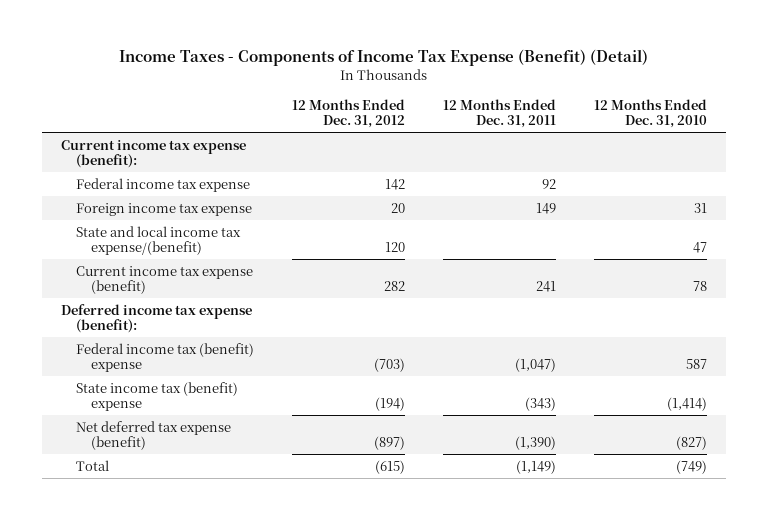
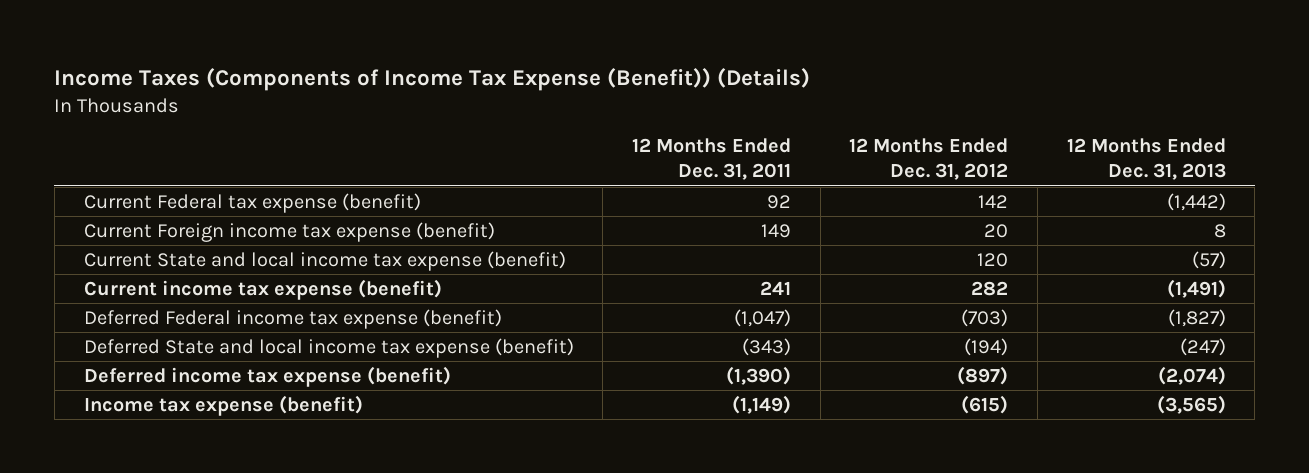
[119,49,649,67] Income Taxes - Components of Income Tax Expense (Benefit) (Detail) -> [54,68,811,92] Income Taxes (Components of Income Tax Expense (Benefit)) (Details)
[594,98,708,128] 12 Months Ended Dec. 31, 2010 -> none
none -> [1066,138,1226,181] 12 Months Ended Dec. 31, 2013
[61,139,247,168] Current income tax expense (benefit): -> none
[76,177,251,192] Federal income tax expense -> [83,192,421,213] Current Federal tax expense (benefit)
[76,202,253,216] Foreign income tax expense -> [83,221,495,242] Current Foreign income tax expense (benefit)
[76,225,242,255] State and local income tax expense/(benefit) -> [83,250,566,271] Current State and local income tax expense (benefit)
[61,303,253,333] Deferred income tax expense (benefit): -> none
[76,342,255,372] Federal income tax (benefit) expense -> [83,308,502,329] Deferred Federal income tax expense (benefit)
[76,381,239,411] State income tax (benefit) expense -> [83,337,574,358] Deferred State and local income tax expense (benefit)
[76,420,232,450] Net deferred tax expense (benefit) -> [83,365,451,387] Deferred income tax expense (benefit)
[76,459,110,471] Total -> [83,394,363,416] Income tax expense (benefit)

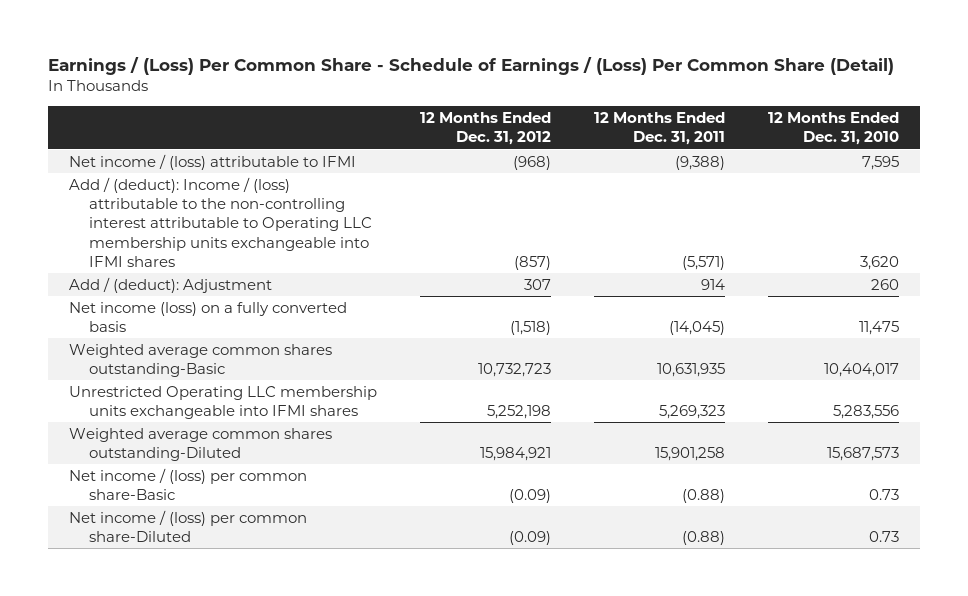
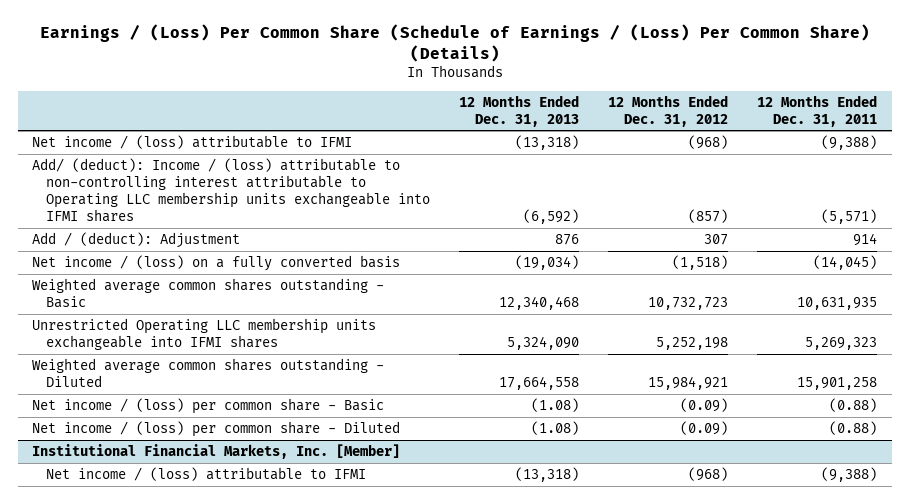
[47,57,894,76] Earnings / (Loss) Per Common Share - Schedule of Earnings / (Loss) Per Common Share (Detail) -> [39,24,870,63] Earnings / (Loss) Per Common Share (Schedule of Earnings / (Loss) Per Common Share) (Details)
[767,111,899,146] 12 Months Ended Dec. 31, 2010 -> none
none -> [459,94,580,127] 12 Months Ended Dec. 31, 2013
[69,176,372,268] Add / (deduct): Income / (loss) attributable to the non-controlling interest attributable to Operating LLC membership units exchangeable into IFMI shares -> [32,157,430,223] Add/ (deduct): Income / (loss) attributable to non-controlling interest attributable to Operating LLC membership units exchangeable into IFMI shares
[69,301,348,333] Net income (loss) on a fully converted basis -> [32,254,401,271] Net income / (loss) on a fully converted basis
[69,343,333,378] Weighted average common shares outstanding-Basic -> [32,277,385,308] Weighted average common shares outstanding - Basic
[69,427,333,462] Weighted average common shares outstanding-Diluted -> [32,357,385,387] Weighted average common shares outstanding - Diluted
[69,467,308,501] Net income / (loss) per common share-Basic -> [32,397,385,414] Net income / (loss) per common share - Basic
[69,509,308,543] Net income / (loss) per common share-Diluted -> [32,420,401,437] Net income / (loss) per common share - Diluted
none -> [32,443,401,459] Institutional Financial Markets, Inc. [Member]
none -> [45,466,366,481] Net income / (loss) attributable to IFMI

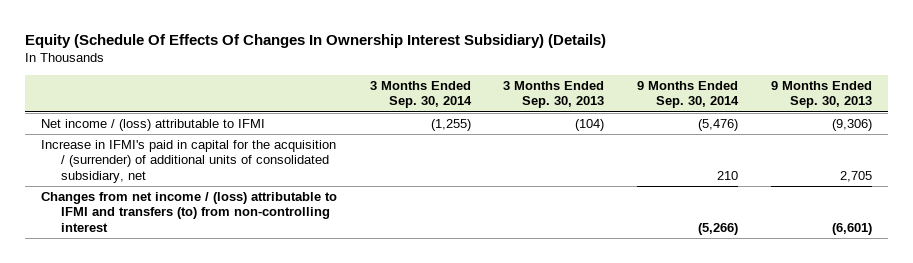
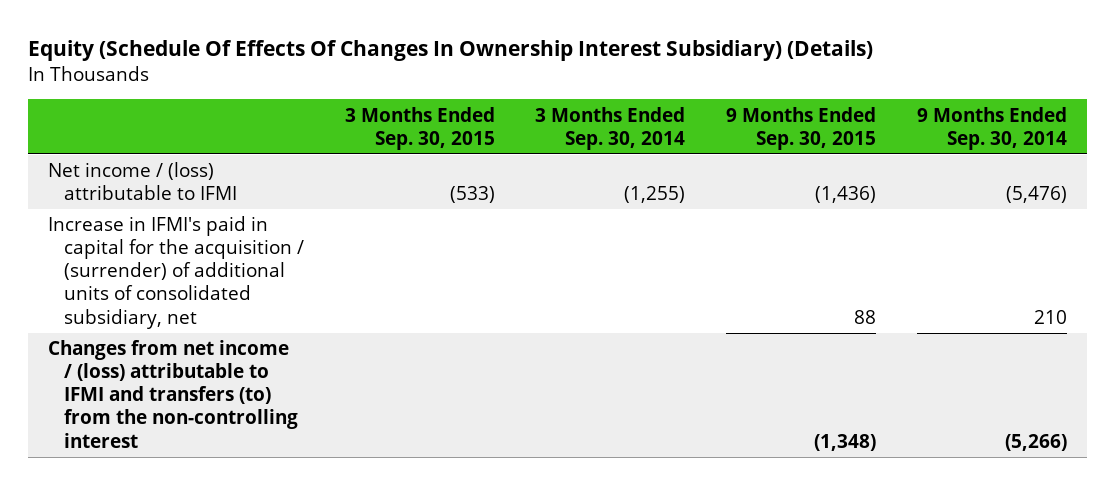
[503,81,605,109] 3 Months Ended Sep. 30, 2013 -> none
[770,81,872,109] 9 Months Ended Sep. 30, 2013 -> none
none -> [344,106,495,150] 3 Months Ended Sep. 30, 2015
none -> [725,106,876,150] 9 Months Ended Sep. 30, 2015
[41,192,338,232] Changes from net income / (loss) attributable to IFMI and transfers (to) from non-controlling interest -> [47,340,299,448] Changes from net income / (loss) attributable to IFMI and transfers (to) from the non-controlling interest

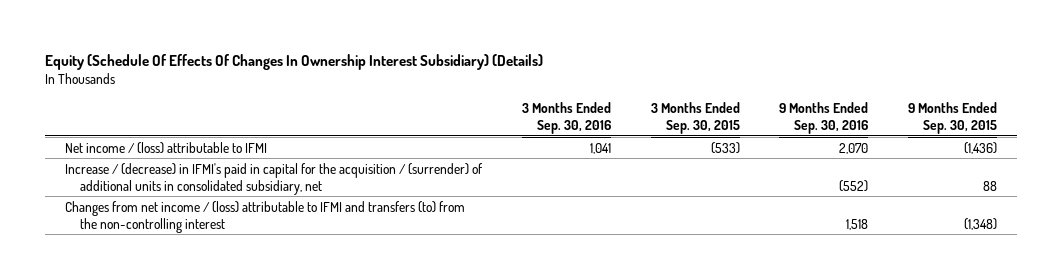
[535,106,686,150] 3 Months Ended Sep. 30, 2014 -> none
[916,106,1067,150] 9 Months Ended Sep. 30, 2014 -> none
none -> [521,101,611,134] 3 Months Ended Sep. 30, 2016
none -> [779,101,869,134] 9 Months Ended Sep. 30, 2016
[47,216,305,329] Increase in IFMI's paid in capital for the acquisition / (surrender) of additional units of consolidated subsidiary, net -> [65,162,484,195] Increase / (decrease) in IFMI's paid in capital for the acquisition / (surrender) of additional units in consolidated subsidiary, net

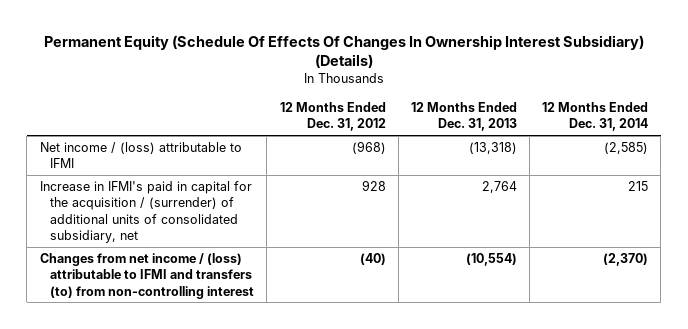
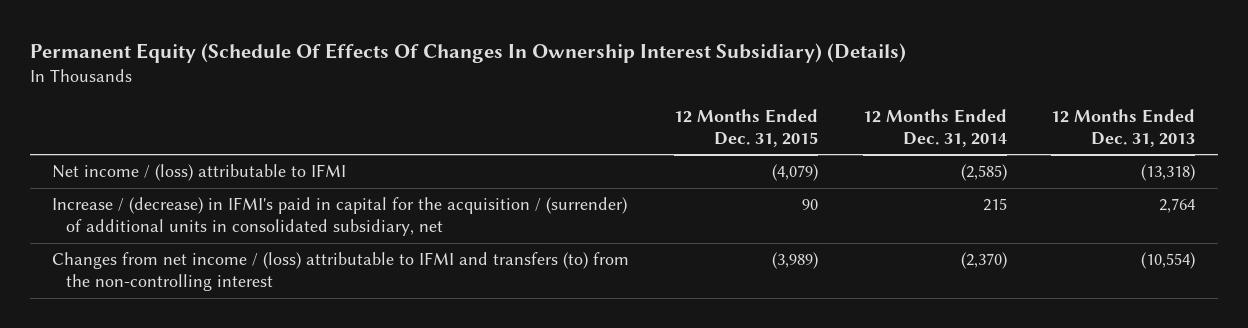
[279,102,386,132] 12 Months Ended Dec. 31, 2012 -> none
none -> [674,109,819,147] 12 Months Ended Dec. 31, 2015
[39,180,252,243] Increase in IFMI's paid in capital for the acquisition / (surrender) of additional units of consolidated subsidiary, net -> [52,197,628,236] Increase / (decrease) in IFMI's paid in capital for the acquisition / (surrender) of additional units in consolidated subsidiary, net
[39,252,255,299] Changes from net income / (loss) attributable to IFMI and transfers (to) from non-controlling interest -> [52,252,630,291] Changes from net income / (loss) attributable to IFMI and transfers (to) from the non-controlling interest

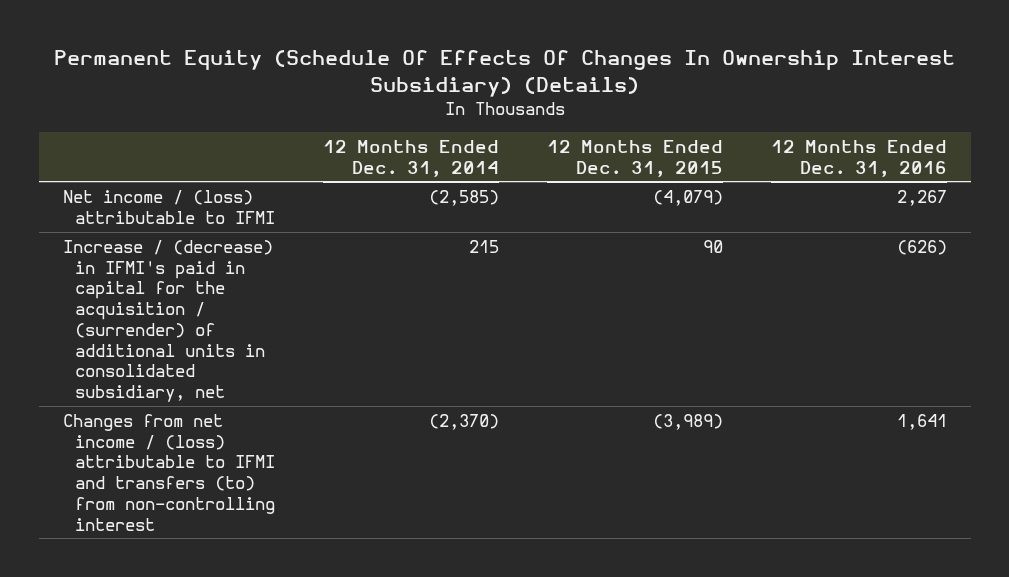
[1051,109,1196,147] 12 Months Ended Dec. 31, 2013 -> none
none -> [770,139,947,177] 12 Months Ended Dec. 31, 2016
[52,252,630,291] Changes from net income / (loss) attributable to IFMI and transfers (to) from the non-controlling interest -> [62,413,276,531] Changes from net income / (loss) attributable to IFMI and transfers (to) from non-controlling interest

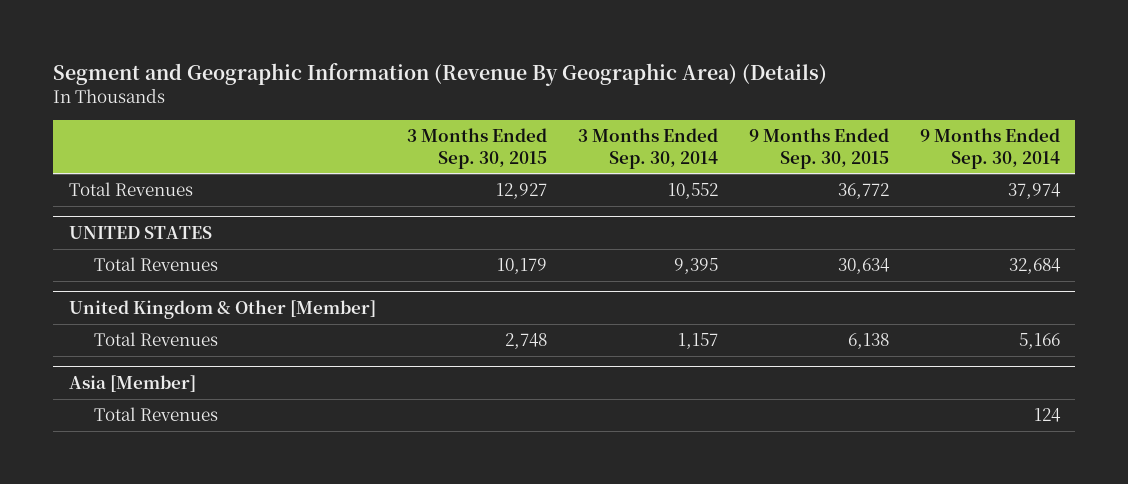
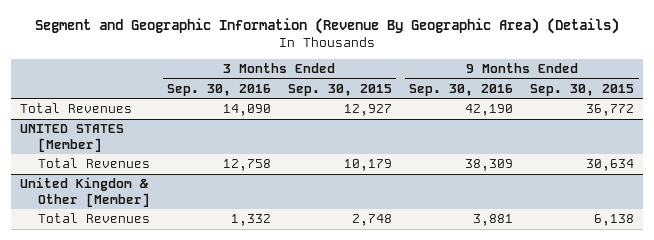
[577,128,718,169] 3 Months Ended Sep. 30, 2014 -> none
[919,128,1060,169] 9 Months Ended Sep. 30, 2014 -> none
none -> [166,83,271,96] Sep. 30, 2016
none -> [409,83,514,96] Sep. 30, 2016
[68,225,212,239] UNITED STATES -> [19,124,124,152] UNITED STATES [Member]
[68,374,196,392] Asia [Member] -> none
[94,407,219,422] Total Revenues -> none

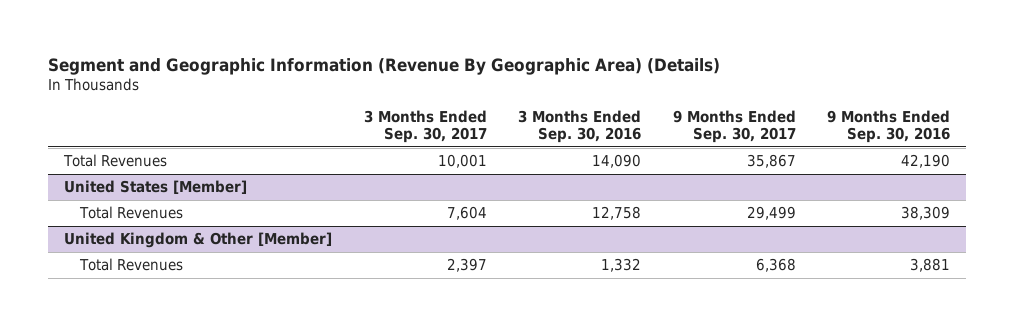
[288,83,393,96] Sep. 30, 2015 -> none
[530,83,635,96] Sep. 30, 2015 -> none
none -> [363,110,487,144] 3 Months Ended Sep. 30, 2017
none -> [672,110,796,144] 9 Months Ended Sep. 30, 2017
[19,124,124,152] UNITED STATES [Member] -> [64,180,248,195] United States [Member]

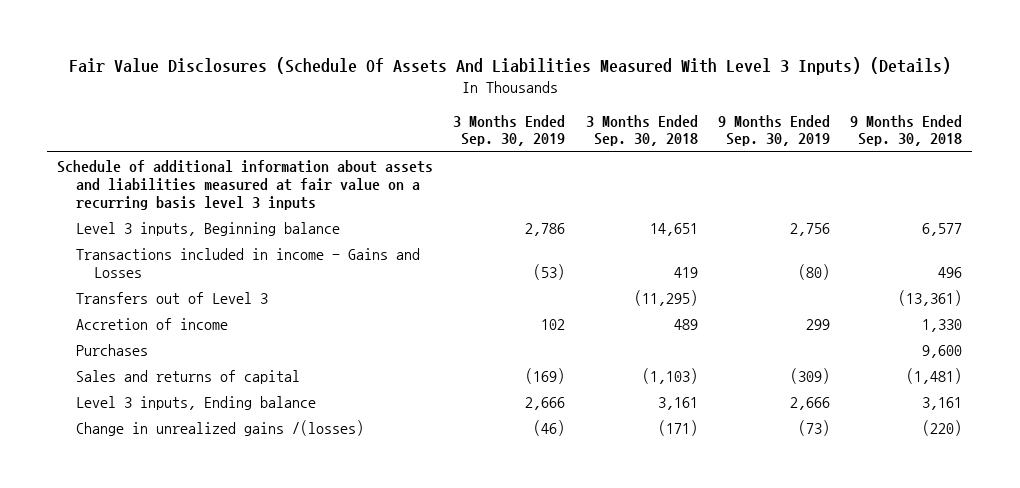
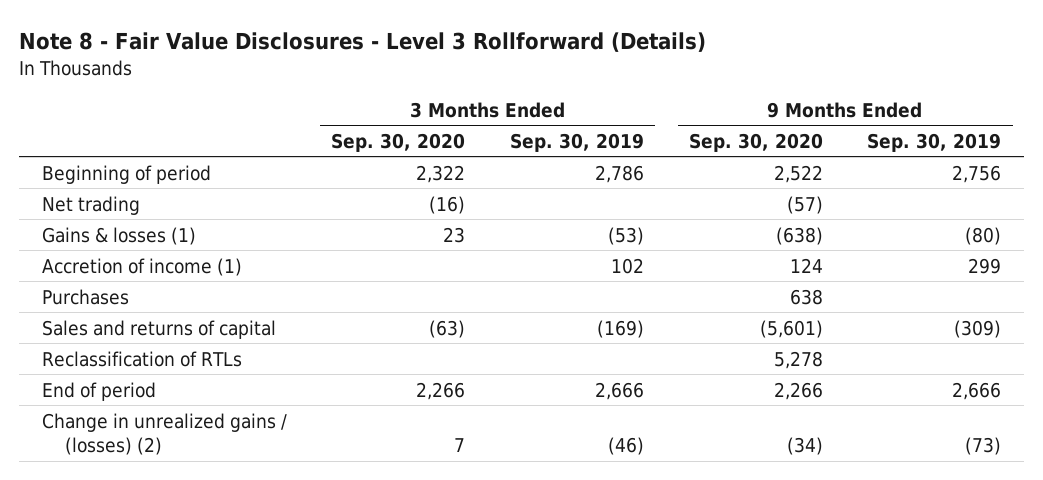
[68,57,951,76] Fair Value Disclosures (Schedule Of Assets And Liabilities Measured With Level 3 Inputs) (Details) -> [19,31,707,52] Note 8 - Fair Value Disclosures - Level 3 Rollforward (Details)
[585,114,698,147] 3 Months Ended Sep. 30, 2018 -> none
[850,114,963,147] 9 Months Ended Sep. 30, 2018 -> none
none -> [331,132,466,152] Sep. 30, 2020
none -> [688,132,823,152] Sep. 30, 2020
[57,160,434,210] Schedule of additional information about assets and liabilities measured at fair value on a recurring basis level 3 inputs -> none
[75,292,268,305] Transfers out of Level 3 -> none
[75,222,340,237] Level 3 inputs, Beginning balance -> [41,164,211,184] Beginning of period
none -> [41,195,140,215] Net trading
[75,248,420,278] Transactions included in income - Gains and Losses -> [41,226,196,245] Gains & losses (1)
[75,318,228,331] Accretion of income -> [41,257,242,276] Accretion of income (1)
none -> [41,350,242,367] Reclassification of RTLs
[75,396,316,411] Level 3 inputs, Ending balance -> [41,381,156,401] End of period
[75,420,364,437] Change in unrealized gains /(losses) -> [41,412,287,456] Change in unrealized gains / (losses) (2)

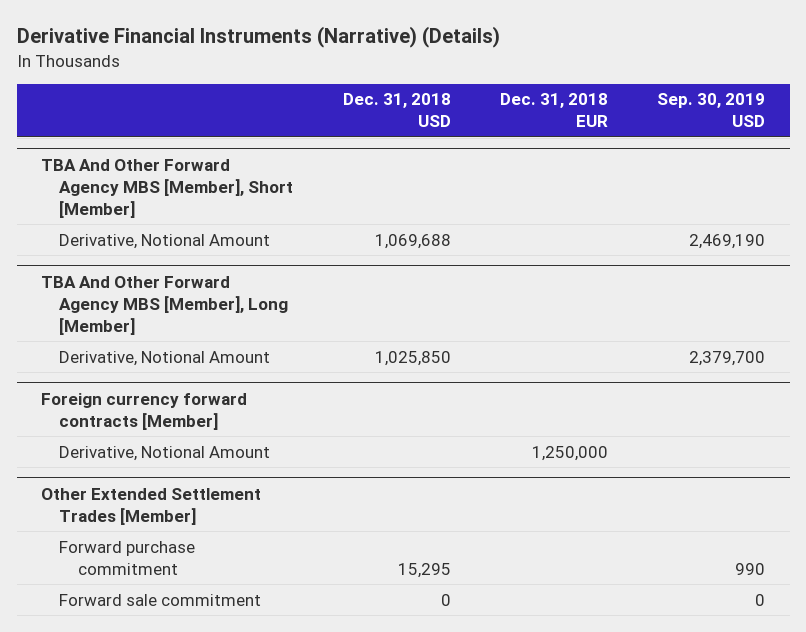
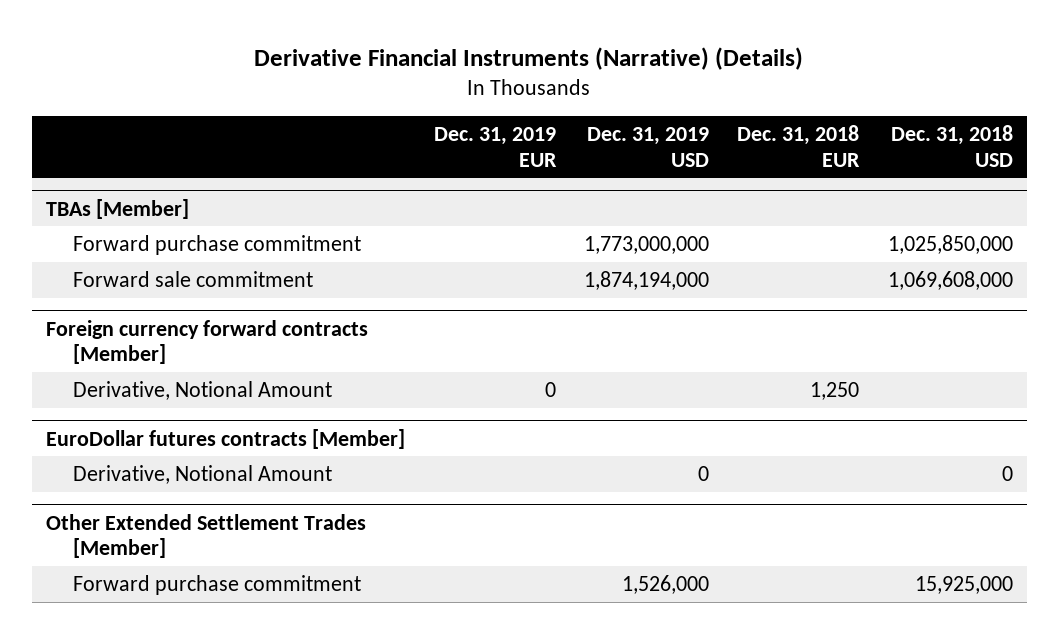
[657,93,766,128] Sep. 30, 2019 USD -> none
none -> [433,127,557,167] Dec. 31, 2019 EUR
none -> [586,127,709,167] Dec. 31, 2019 USD
[41,158,294,218] TBA And Other Forward Agency MBS [Member], Short [Member] -> none
[59,233,271,249] Derivative, Notional Amount -> none
[41,275,289,335] TBA And Other Forward Agency MBS [Member], Long [Member] -> none
[59,350,271,366] Derivative, Notional Amount -> none
none -> [46,198,190,219] TBAs [Member]
none -> [73,234,362,255] Forward purchase commitment
none -> [73,270,314,287] Forward sale commitment
[531,445,608,461] 1,250,000 -> [810,381,860,400] 1,250
none -> [46,428,406,449] EuroDollar futures contracts [Member]
none -> [73,464,333,484] Derivative, Notional Amount
[59,593,262,606] Forward sale commitment -> none
[397,562,451,578] 15,295 -> [914,575,1013,594] 15,925,000

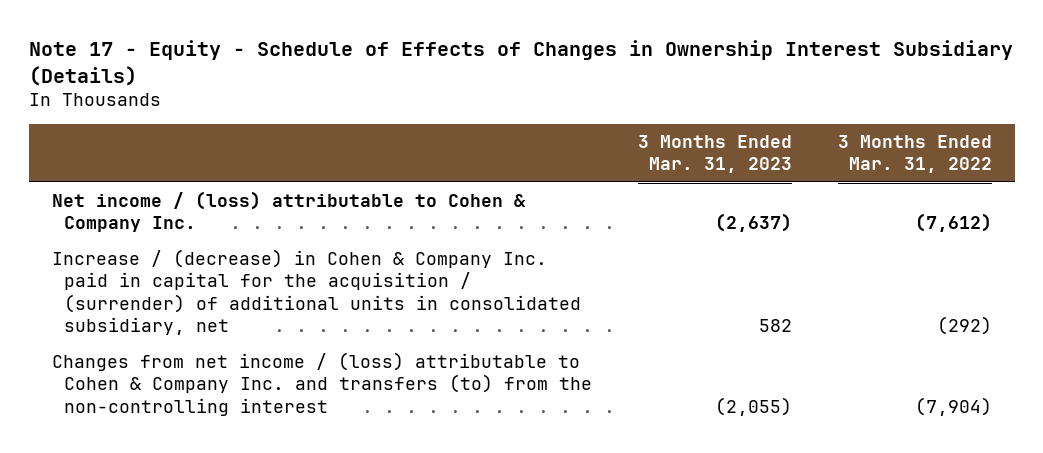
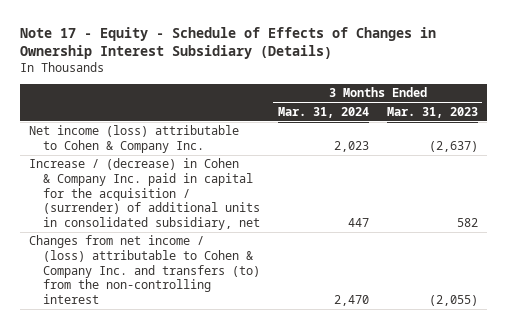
[837,134,992,174] 3 Months Ended Mar. 31, 2022 -> none
none -> [277,106,369,118] Mar. 31, 2024
[51,191,526,233] Net income / (loss) attributable to Cohen & Company Inc. -> [28,125,239,153] Net income (loss) attributable to Cohen & Company Inc.

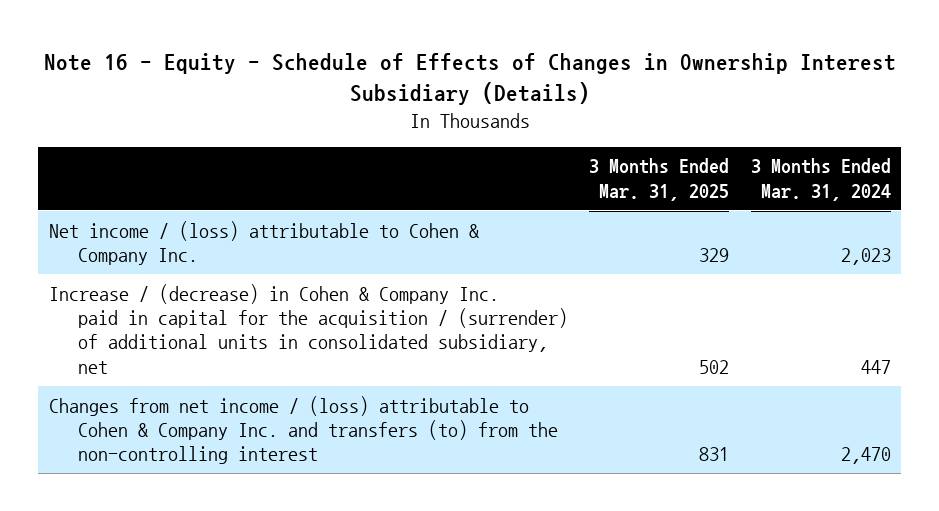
[19,26,436,60] Note 17 - Equity - Schedule of Effects of Changes in Ownership Interest Subsidiary (Details) -> [43,53,896,106] Note 16 - Equity - Schedule of Effects of Changes in Ownership Interest Subsidiary (Details)
[386,106,478,118] Mar. 31, 2023 -> none
none -> [589,158,730,201] 3 Months Ended Mar. 31, 2025
[28,125,239,153] Net income (loss) attributable to Cohen & Company Inc. -> [48,220,479,265] Net income / (loss) attributable to Cohen & Company Inc.

